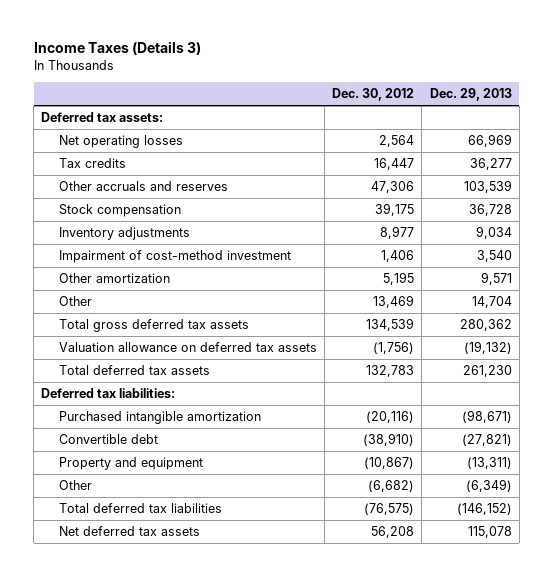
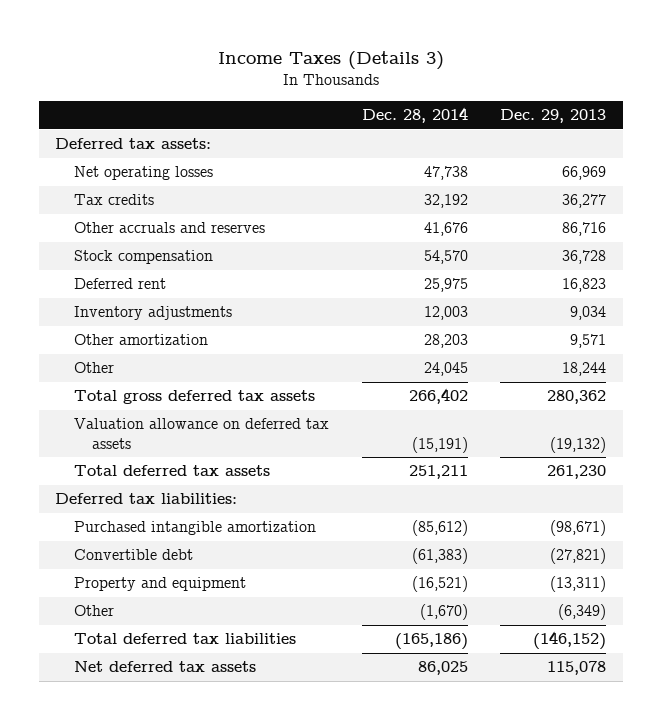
[332,88,415,102] Dec. 30, 2012 -> none
none -> [361,107,468,124] Dec. 28, 2014
[463,180,512,194] 103,539 -> [562,222,607,237] 86,716
none -> [73,278,166,290] Deferred rent
[58,250,291,264] Impairment of cost-method investment -> none
[471,296,512,309] 14,704 -> [562,362,607,377] 18,244

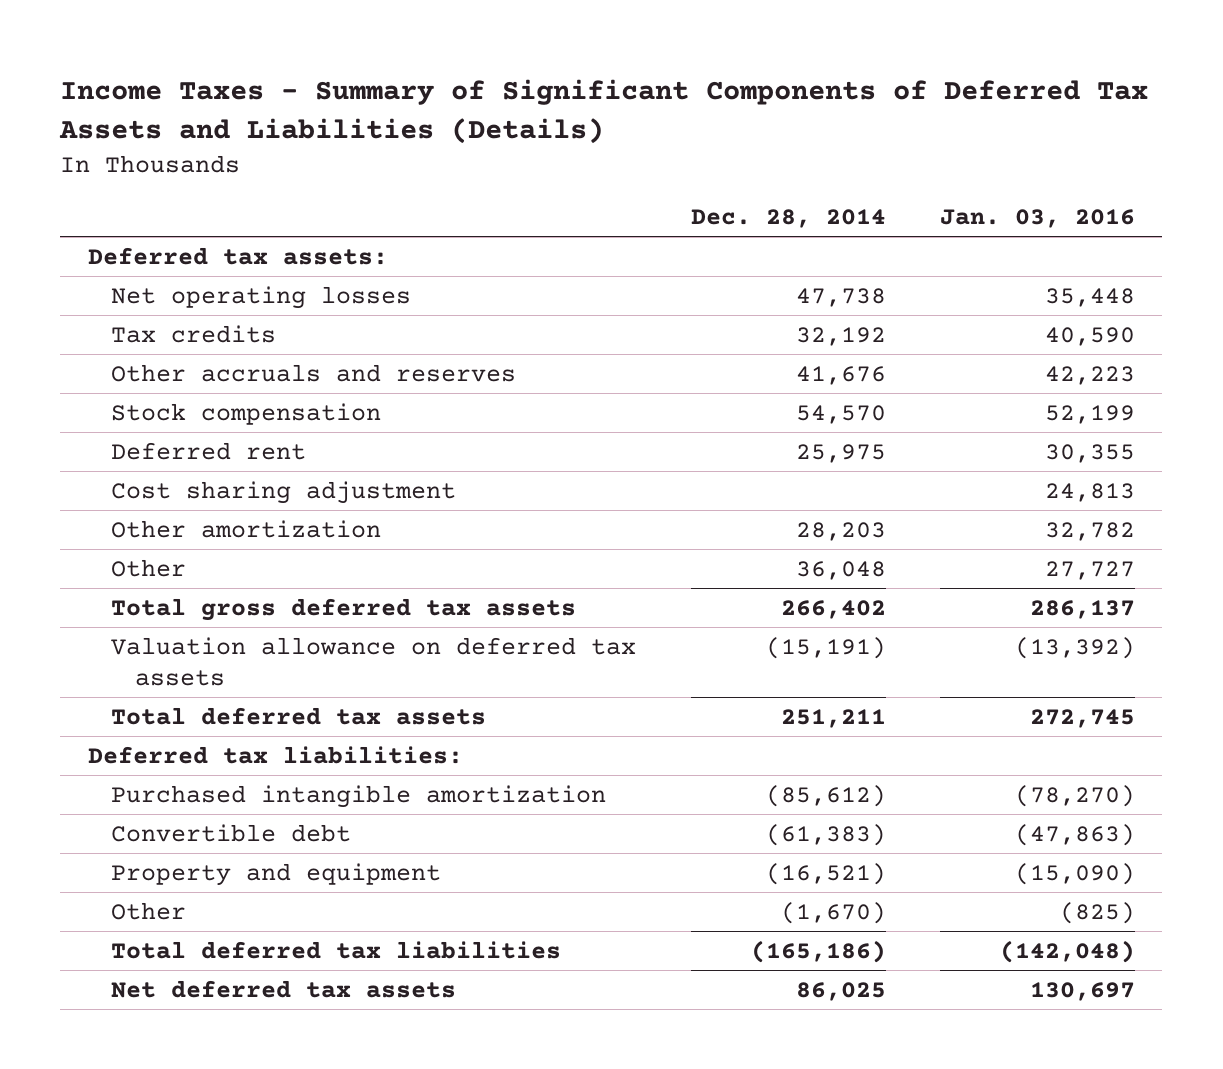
[217,50,444,70] Income Taxes (Details 3) -> [59,79,1149,145] Income Taxes - Summary of Significant Components of Deferred Tax Assets and Liabilities (Details)
[500,109,607,124] Dec. 29, 2013 -> none
none -> [940,209,1136,229] Jan. 03, 2016
[73,306,232,321] Inventory adjustments -> none
none -> [111,480,457,504] Cost sharing adjustment
[423,362,468,377] 24,045 -> [795,560,886,580] 36,048

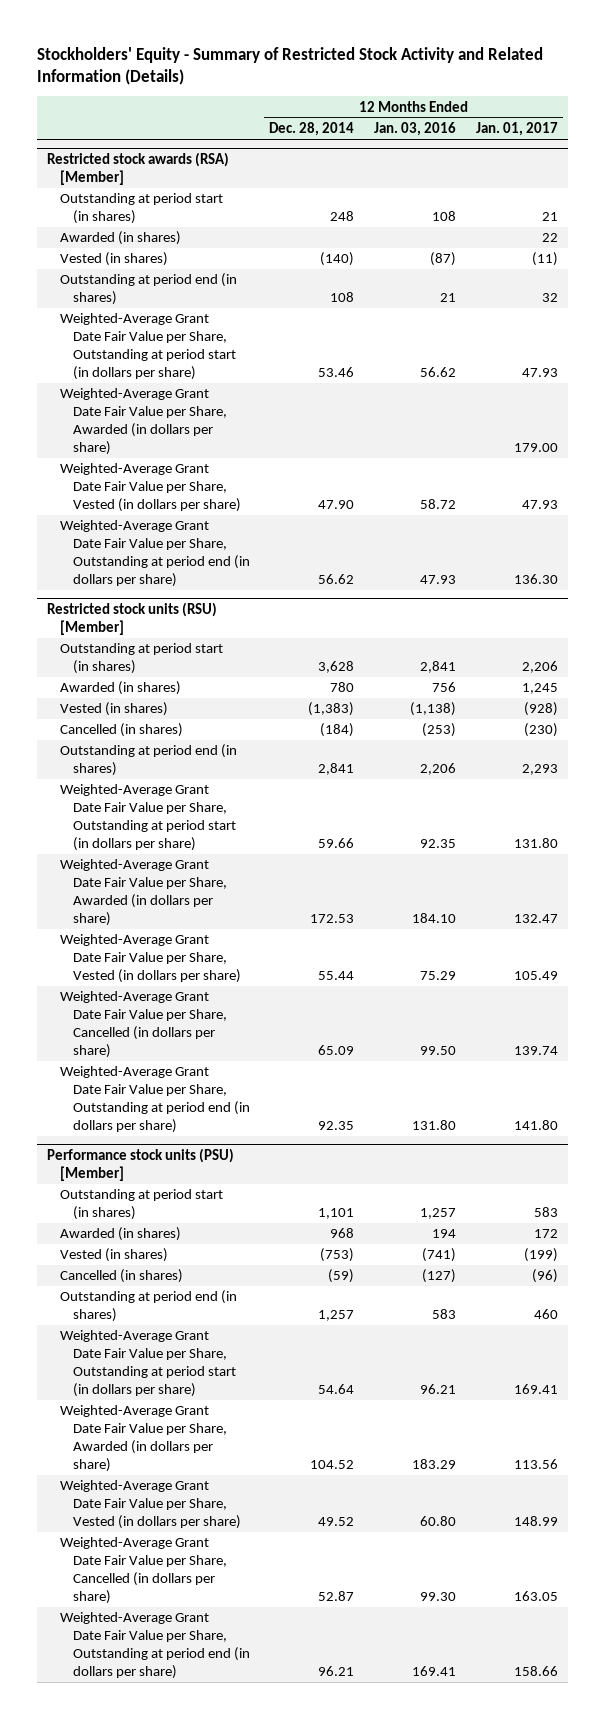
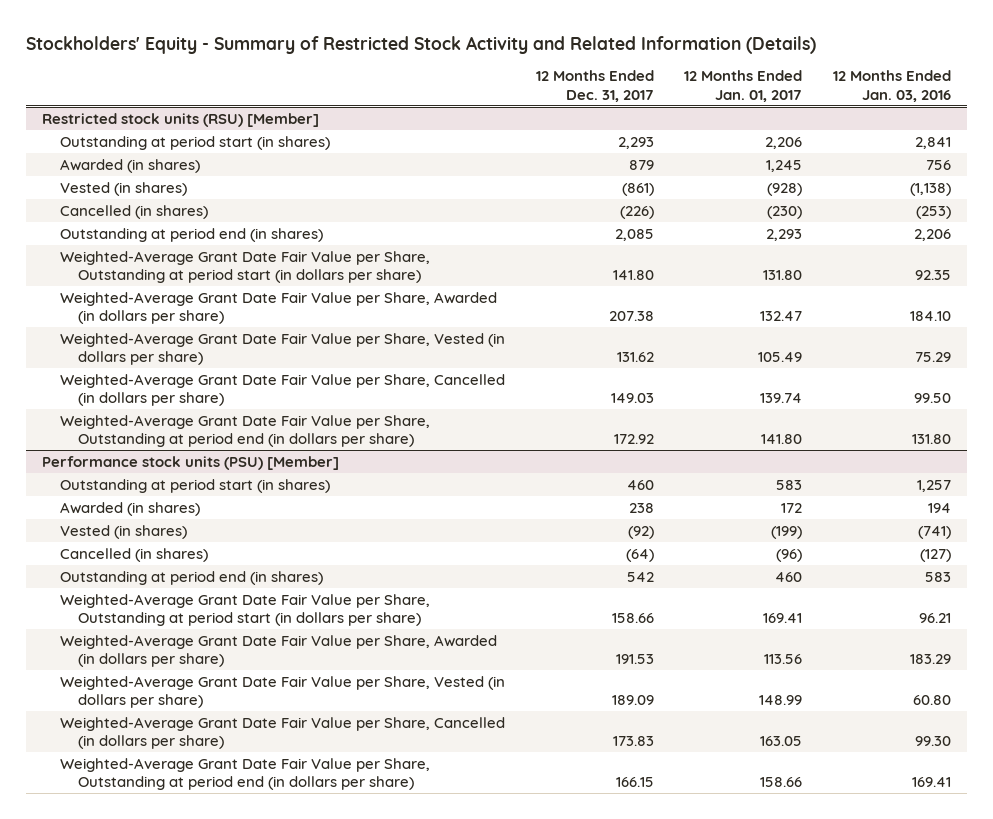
[269,122,355,137] Dec. 28, 2014 -> none
none -> [535,70,654,102] 12 Months Ended Dec. 31, 2017
[47,152,230,186] Restricted stock awards (RSA) [Member] -> none
[59,193,223,225] Outstanding at period start (in shares) -> none
[59,231,181,246] Awarded (in shares) -> none
[59,252,168,267] Vested (in shares) -> none
[59,273,237,306] Outstanding at period end (in shares) -> none
[59,313,236,380] Weighted-Average Grant Date Fair Value per Share, Outstanding at period start (in dollars per share) -> none
[59,388,227,455] Weighted-Average Grant Date Fair Value per Share, Awarded (in dollars per share) -> none
[59,463,241,512] Weighted-Average Grant Date Fair Value per Share, Vested (in dollars per share) -> none
[59,520,250,587] Weighted-Average Grant Date Fair Value per Share, Outstanding at period end (in dollars per share) -> none

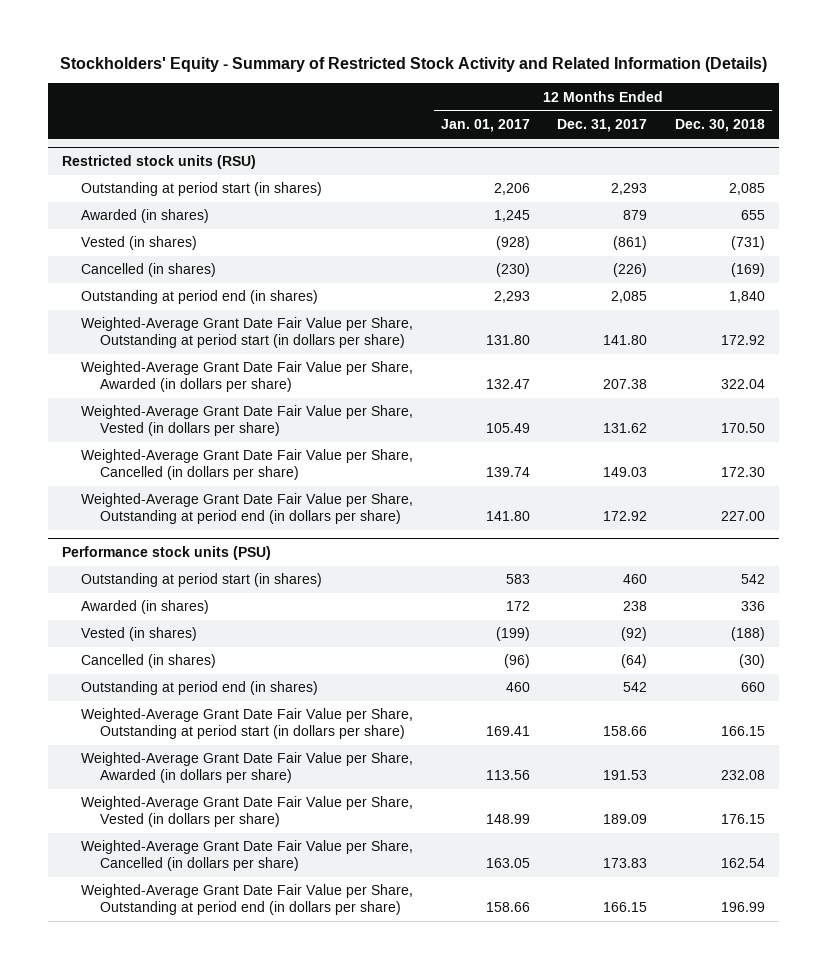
[833,70,952,102] 12 Months Ended Jan. 03, 2016 -> none
none -> [675,119,766,133] Dec. 30, 2018
[41,112,319,127] Restricted stock units (RSU) [Member] -> [61,154,256,169] Restricted stock units (RSU)
[41,455,339,470] Performance stock units (PSU) [Member] -> [61,545,271,560] Performance stock units (PSU)

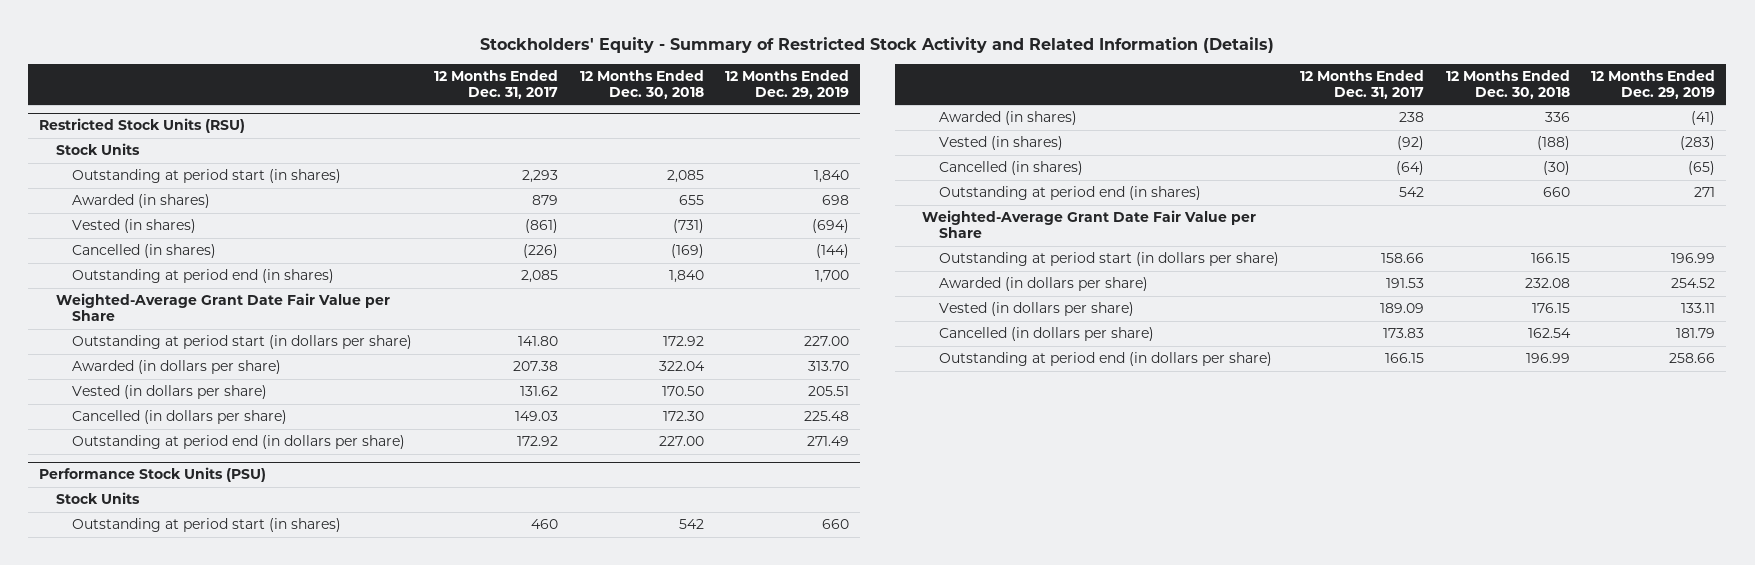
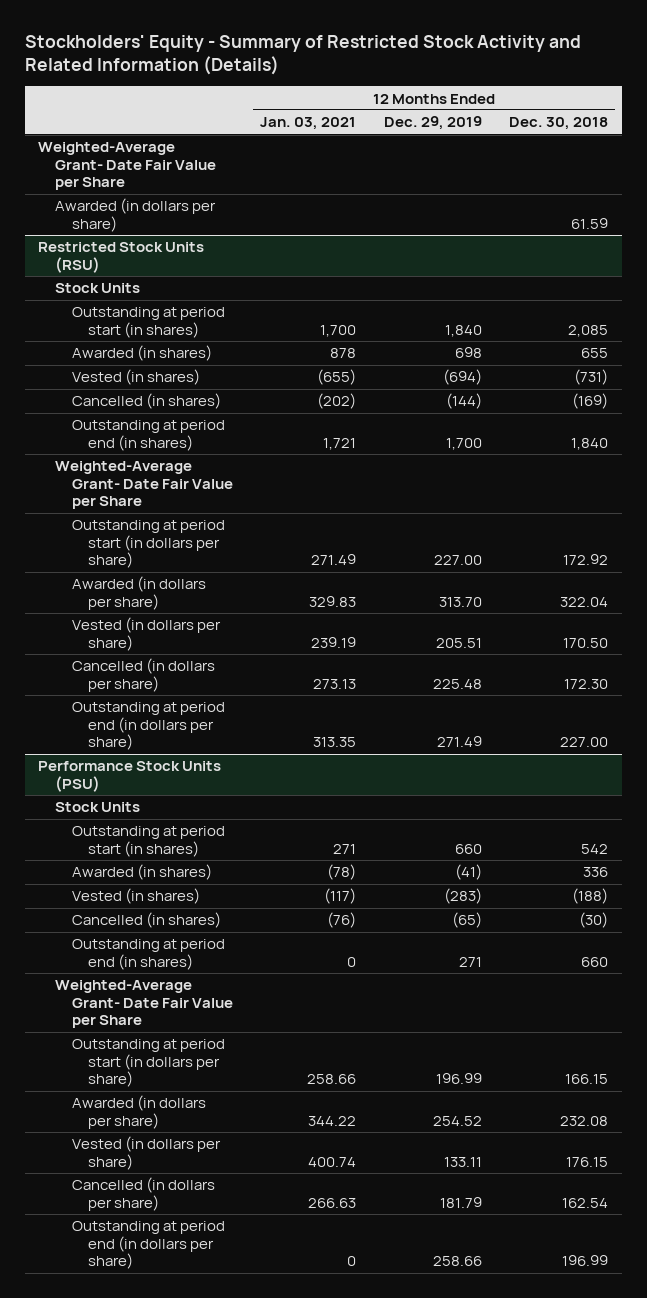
[433,69,558,99] 12 Months Ended Dec. 31, 2017 -> none
none -> [260,117,357,131] Jan. 03, 2021
none -> [38,142,217,191] Weighted-Average Grant- Date Fair Value per Share
none -> [55,198,217,232] Awarded (in dollars per share)
[55,293,390,322] Weighted-Average Grant Date Fair Value per Share -> [55,461,233,510] Weighted-Average Grant- Date Fair Value per Share
[922,210,1257,239] Weighted-Average Grant Date Fair Value per Share -> [55,980,233,1029] Weighted-Average Grant- Date Fair Value per Share

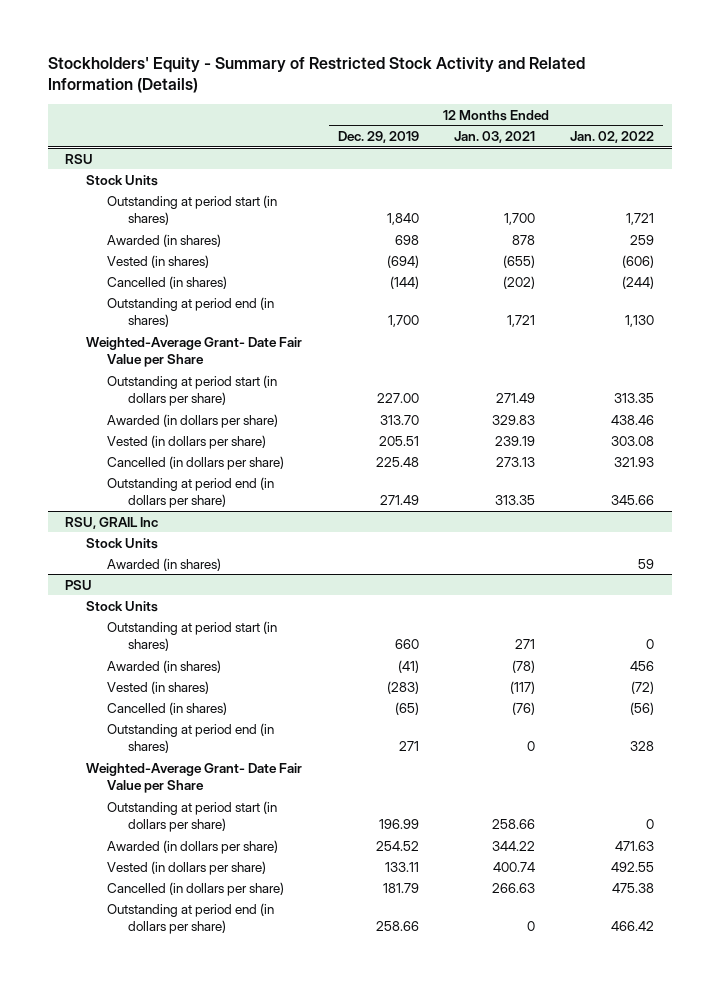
[509,117,609,131] Dec. 30, 2018 -> none
none -> [570,131,655,144] Jan. 02, 2022
[38,142,217,191] Weighted-Average Grant- Date Fair Value per Share -> none
[55,198,217,232] Awarded (in dollars per share) -> none
[38,242,205,273] Restricted Stock Units (RSU) -> [65,153,94,164] RSU
[38,761,222,792] Performance Stock Units (PSU) -> none
none -> [65,516,159,529] RSU, GRAIL Inc
none -> [107,557,222,571] Awarded (in shares)
none -> [65,579,93,590] PSU
none -> [86,600,159,612] Stock Units

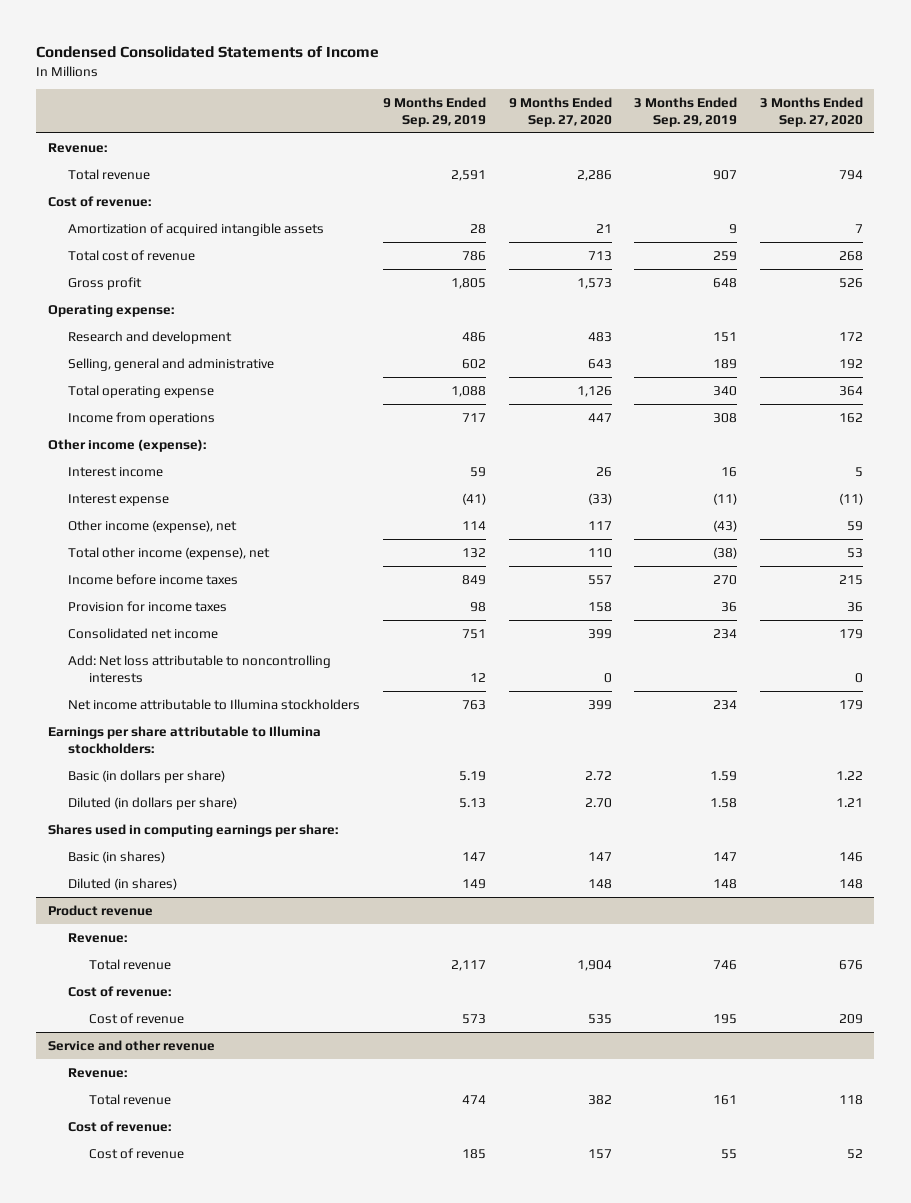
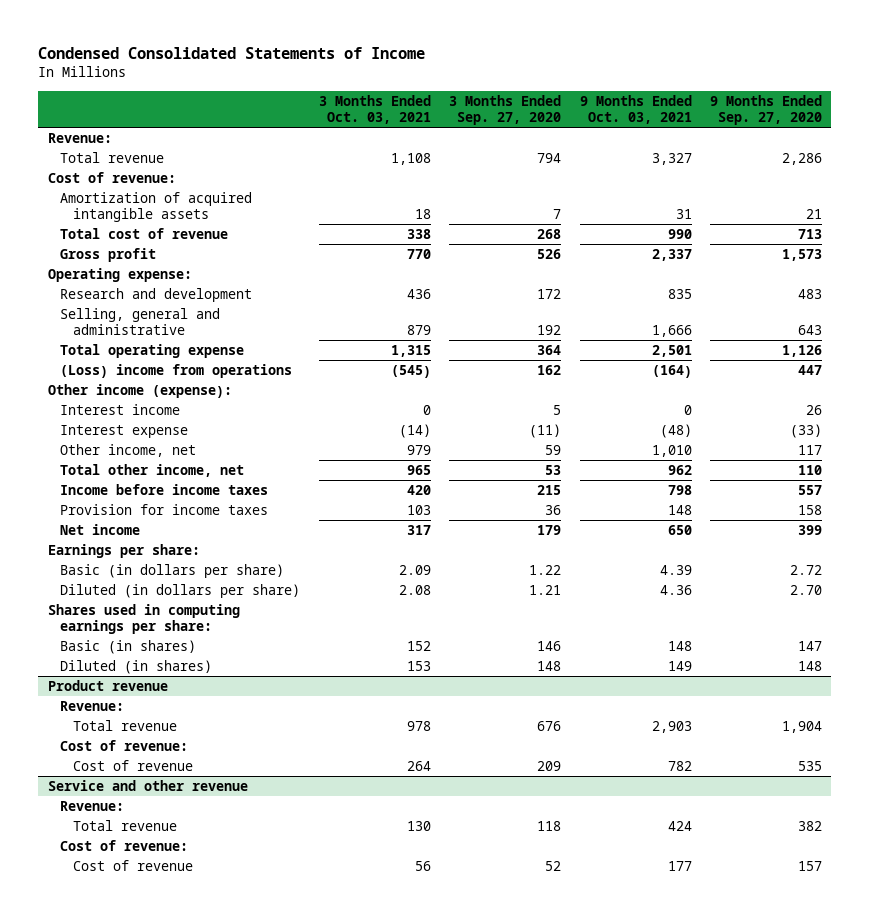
[382,96,486,127] 9 Months Ended Sep. 29, 2019 -> none
[634,96,738,127] 3 Months Ended Sep. 29, 2019 -> none
none -> [318,94,431,125] 3 Months Ended Oct. 03, 2021
none -> [579,94,692,125] 9 Months Ended Oct. 03, 2021
[68,411,216,425] Income from operations -> [60,363,293,378] (Loss) income from operations
[68,519,238,533] Other income (expense), net -> [60,443,197,457] Other income, net
[68,546,271,560] Total other income (expense), net -> [60,463,245,477] Total other income, net
[68,627,219,639] Consolidated net income -> none
[68,654,332,683] Add: Net loss attributable to noncontrolling interests -> none
[68,698,361,710] Net income attributable to Illumina stockholders -> [60,523,141,535] Net income
[47,725,321,754] Earnings per share attributable to Illumina stockholders: -> [47,543,200,558] Earnings per share:

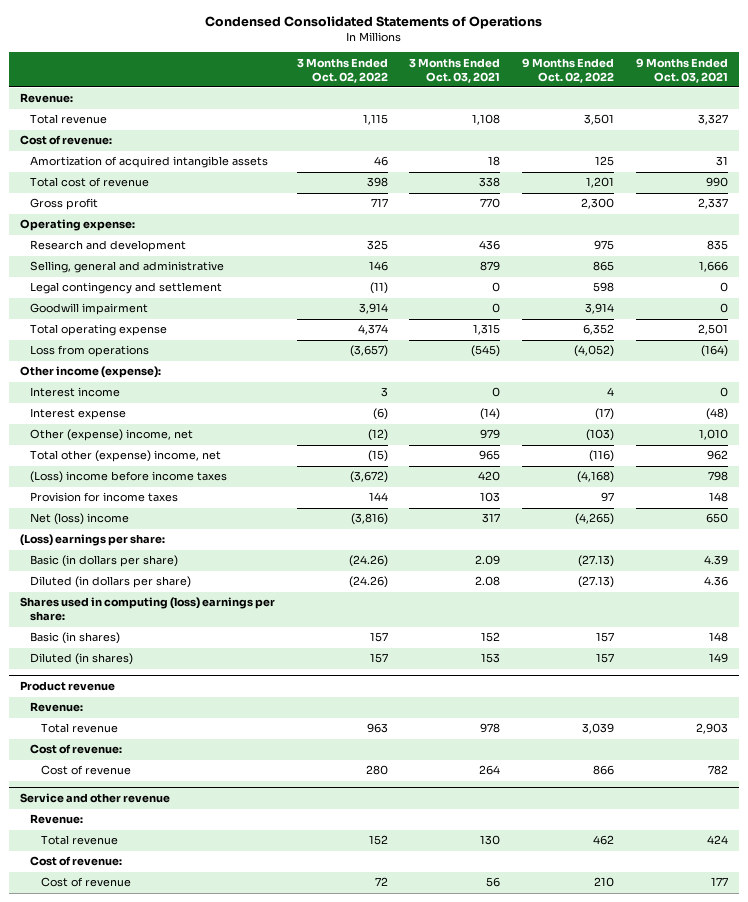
[38,47,426,60] Condensed Consolidated Statements of Income -> [204,16,542,30] Condensed Consolidated Statements of Operations
[449,94,562,126] 3 Months Ended Sep. 27, 2020 -> none
[710,94,823,126] 9 Months Ended Sep. 27, 2020 -> none
none -> [296,57,388,83] 3 Months Ended Oct. 02, 2022
none -> [522,57,615,83] 9 Months Ended Oct. 02, 2022
none -> [30,282,223,295] Legal contingency and settlement
none -> [30,303,149,316] Goodwill impairment
[60,363,293,378] (Loss) income from operations -> [30,345,150,358] Loss from operations
[60,443,197,457] Other income, net -> [30,429,194,442] Other (expense) income, net
[60,463,245,477] Total other income, net -> [30,450,222,463] Total other (expense) income, net
[60,483,269,495] Income before income taxes -> [30,471,228,484] (Loss) income before income taxes
[60,523,141,535] Net income -> [30,513,130,526] Net (loss) income
[47,543,200,558] Earnings per share: -> [19,534,165,547] (Loss) earnings per share:
[47,603,240,635] Shares used in computing earnings per share: -> [19,597,275,622] Shares used in computing (loss) earnings per share:

